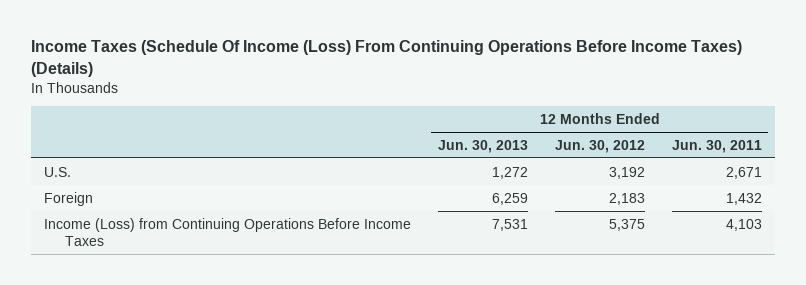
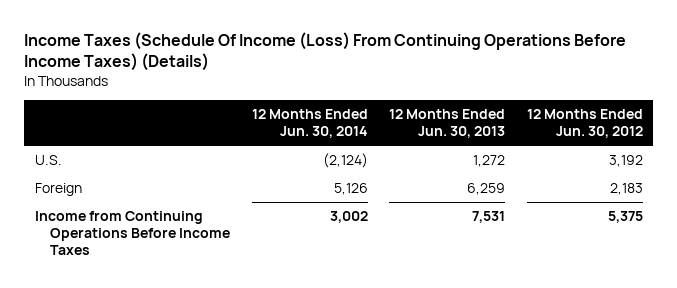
[671,139,762,153] Jun. 30, 2011 -> none
none -> [251,109,368,139] 12 Months Ended Jun. 30, 2014
[44,217,412,246] Income (Loss) from Continuing Operations Before Income Taxes -> [34,211,231,256] Income from Continuing Operations Before Income Taxes

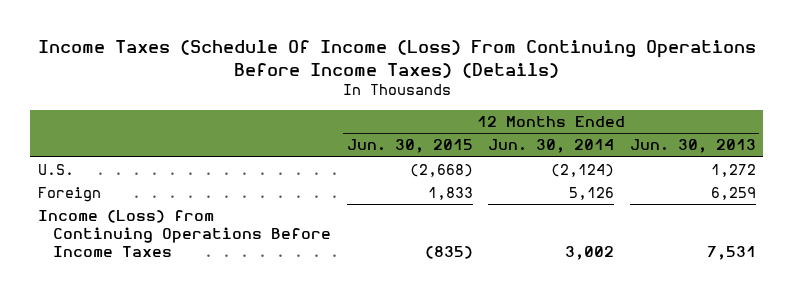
[526,109,643,139] 12 Months Ended Jun. 30, 2012 -> none
none -> [346,139,473,154] Jun. 30, 2015
[34,211,231,256] Income from Continuing Operations Before Income Taxes -> [38,210,332,257] Income (Loss) from Continuing Operations Before Income Taxes

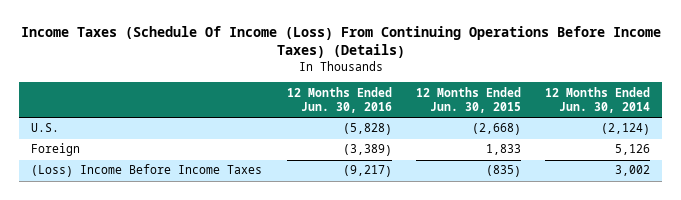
[629,139,756,154] Jun. 30, 2013 -> none
none -> [286,86,392,114] 12 Months Ended Jun. 30, 2016
[38,210,332,257] Income (Loss) from Continuing Operations Before Income Taxes -> [31,164,263,178] (Loss) Income Before Income Taxes

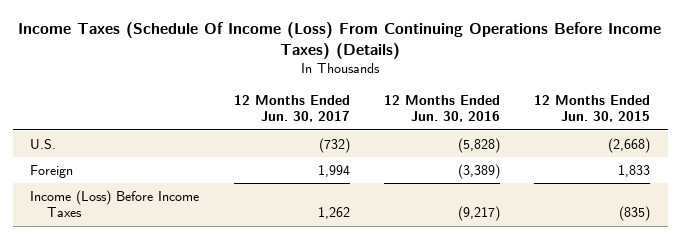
[545,86,651,114] 12 Months Ended Jun. 30, 2014 -> none
none -> [233,94,350,123] 12 Months Ended Jun. 30, 2017
[31,164,263,178] (Loss) Income Before Income Taxes -> [30,189,200,218] Income (Loss) Before Income Taxes

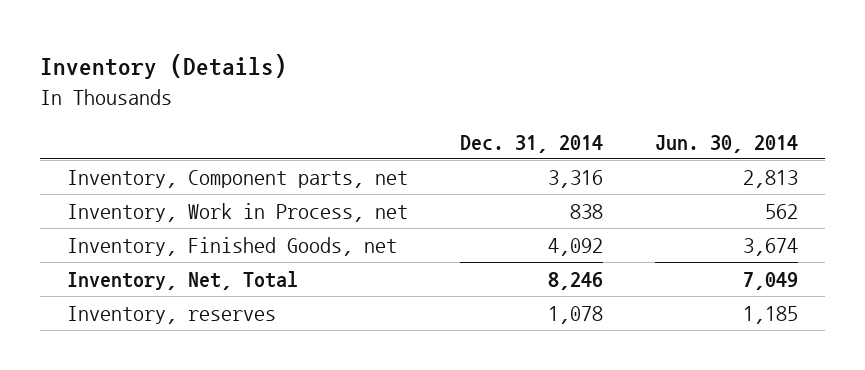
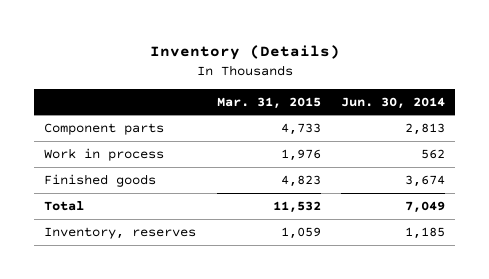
[460,135,604,154] Dec. 31, 2014 -> none
none -> [216,96,321,109] Mar. 31, 2015
[66,169,408,188] Inventory, Component parts, net -> [44,122,165,135] Component parts
[66,202,408,222] Inventory, Work in Process, net -> [44,147,165,161] Work in process
[66,236,397,256] Inventory, Finished Goods, net -> [44,173,157,187] Finished goods
[66,270,298,290] Inventory, Net, Total -> [44,200,85,211] Total

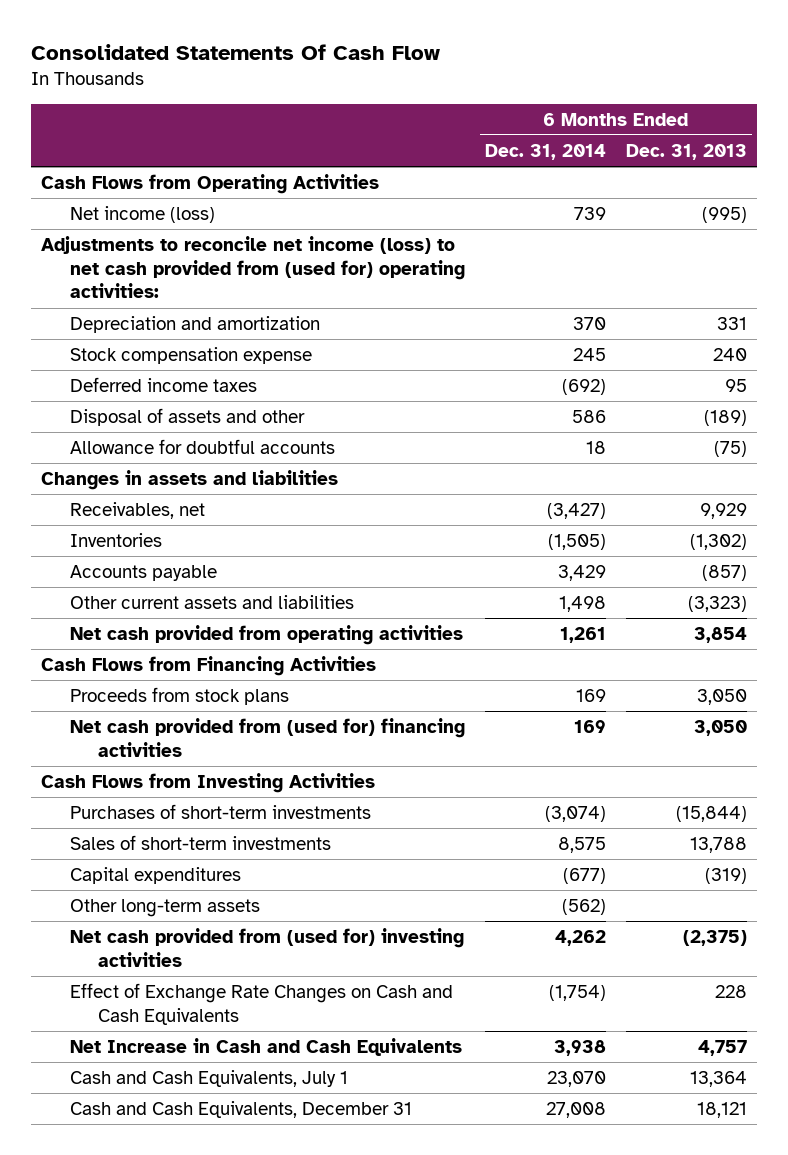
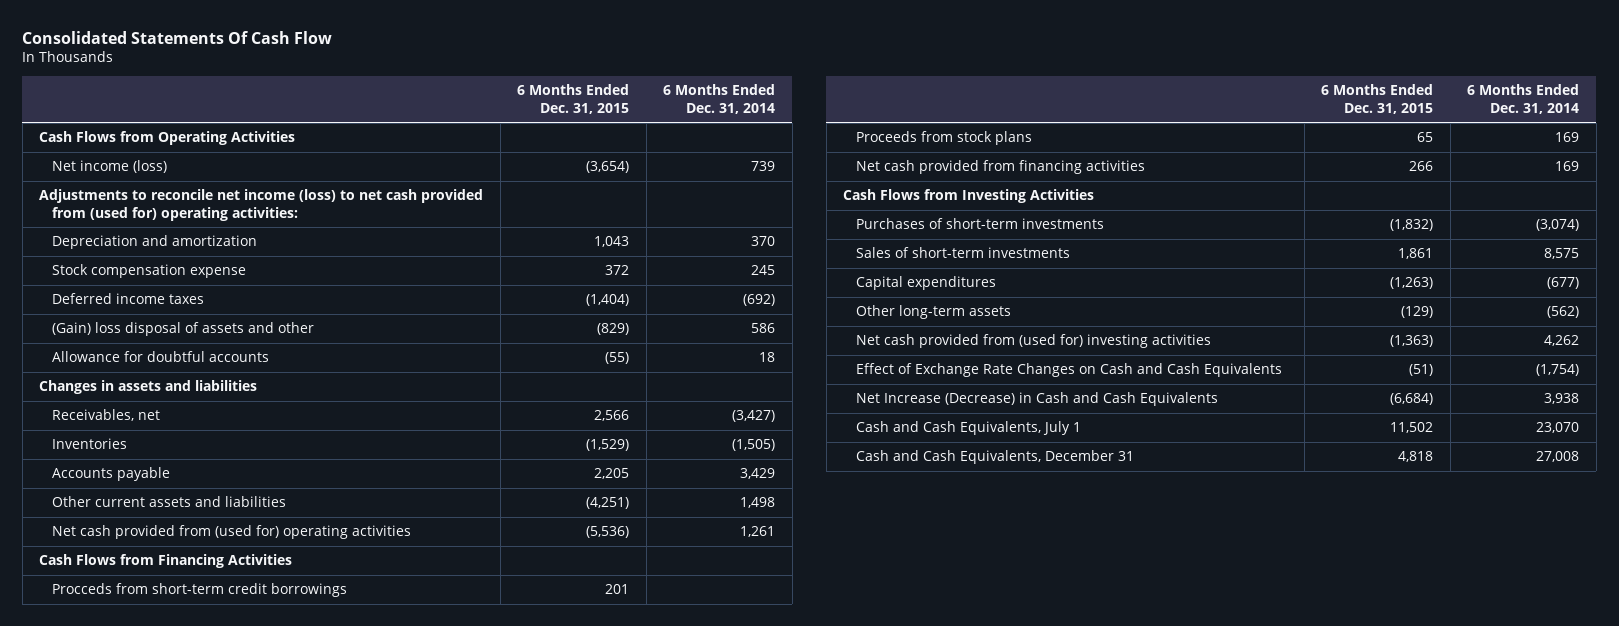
[626,143,748,160] Dec. 31, 2013 -> none
none -> [517,83,630,114] 6 Months Ended Dec. 31, 2015
[69,407,305,426] Disposal of assets and other -> [52,322,315,337] (Gain) loss disposal of assets and other
[69,624,463,645] Net cash provided from operating activities -> [52,525,412,540] Net cash provided from (used for) operating activities
none -> [52,583,348,598] Procceds from short-term credit borrowings
[69,717,465,757] Net cash provided from (used for) financing activities -> [856,160,1146,175] Net cash provided from financing activities
[69,1037,462,1056] Net Increase in Cash and Cash Equivalents -> [856,392,1219,407] Net Increase (Decrease) in Cash and Cash Equivalents

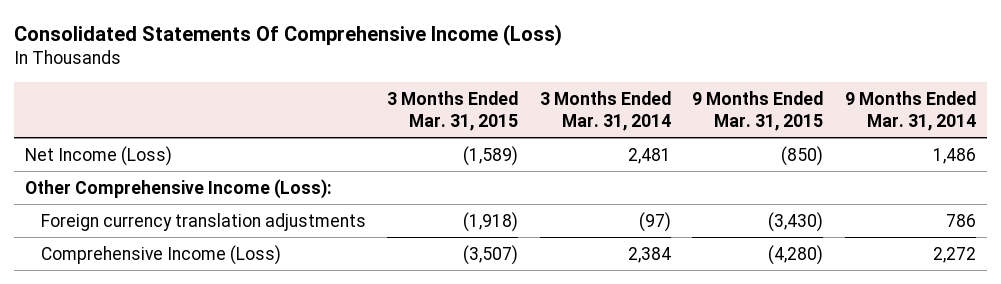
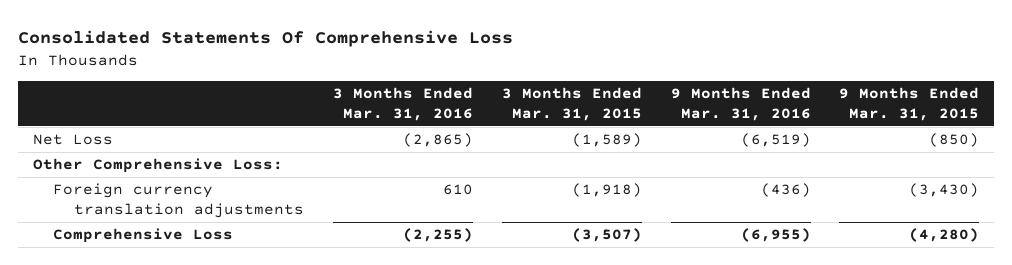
[14,24,563,47] Consolidated Statements Of Comprehensive Income (Loss) -> [18,30,514,48] Consolidated Statements Of Comprehensive Loss
[539,90,671,131] 3 Months Ended Mar. 31, 2014 -> none
[844,90,976,131] 9 Months Ended Mar. 31, 2014 -> none
none -> [332,86,473,121] 3 Months Ended Mar. 31, 2016
none -> [670,86,811,121] 9 Months Ended Mar. 31, 2016
[25,145,173,166] Net Income (Loss) -> [32,134,113,146] Net Loss
[25,178,333,199] Other Comprehensive Income (Loss): -> [32,158,283,174] Other Comprehensive Loss:
[40,244,281,265] Comprehensive Income (Loss) -> [53,228,234,244] Comprehensive Loss

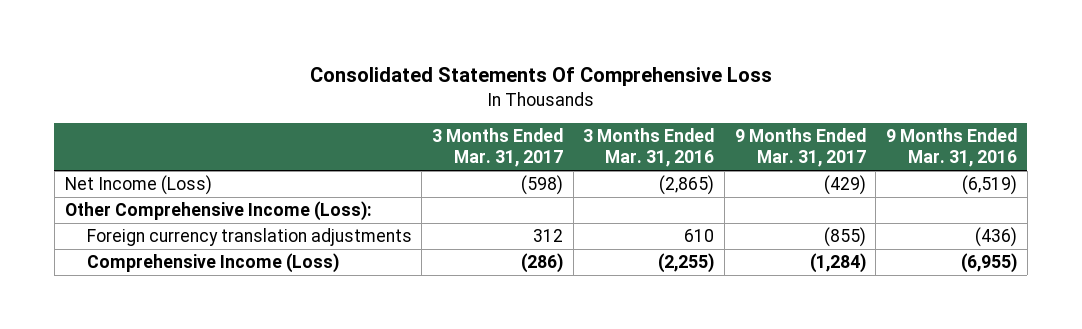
[501,86,642,121] 3 Months Ended Mar. 31, 2015 -> none
[839,86,980,121] 9 Months Ended Mar. 31, 2015 -> none
none -> [432,128,564,168] 3 Months Ended Mar. 31, 2017
none -> [734,128,866,168] 9 Months Ended Mar. 31, 2017
[32,134,113,146] Net Loss -> [64,175,212,196] Net Income (Loss)
[32,158,283,174] Other Comprehensive Loss: -> [64,201,372,222] Other Comprehensive Income (Loss):
[53,228,234,244] Comprehensive Loss -> [86,253,339,274] Comprehensive Income (Loss)

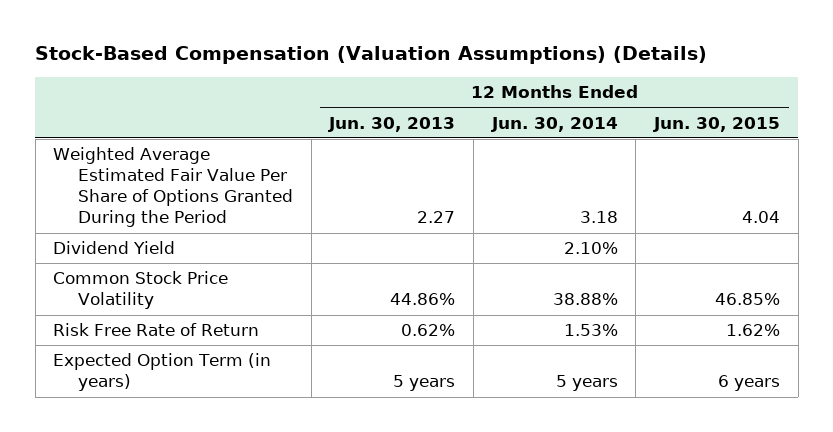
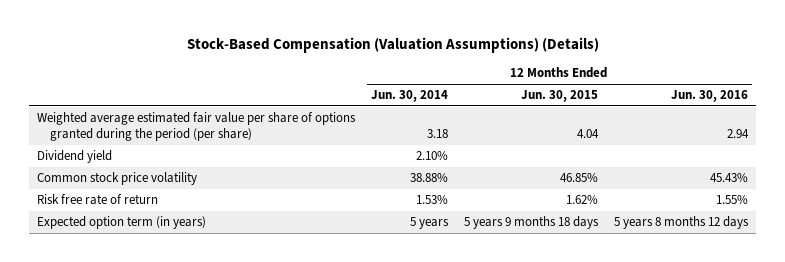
[328,116,456,132] Jun. 30, 2013 -> none
none -> [670,90,748,103] Jun. 30, 2016
[53,147,293,228] Weighted Average Estimated Fair Value Per Share of Options Granted During the Period -> [37,112,357,142] Weighted average estimated fair value per share of options granted during the period (per share)
[53,241,176,255] Dividend Yield -> [37,150,113,164] Dividend yield
[53,271,229,310] Common Stock Price Volatility -> [37,172,198,186] Common stock price volatility
[53,323,260,337] Risk Free Rate of Return -> [37,194,159,206] Risk free rate of return
[53,353,272,392] Expected Option Term (in years) -> [37,216,207,230] Expected option term (in years)
[718,375,781,392] 6 years -> [463,216,599,230] 5 years 9 months 18 days

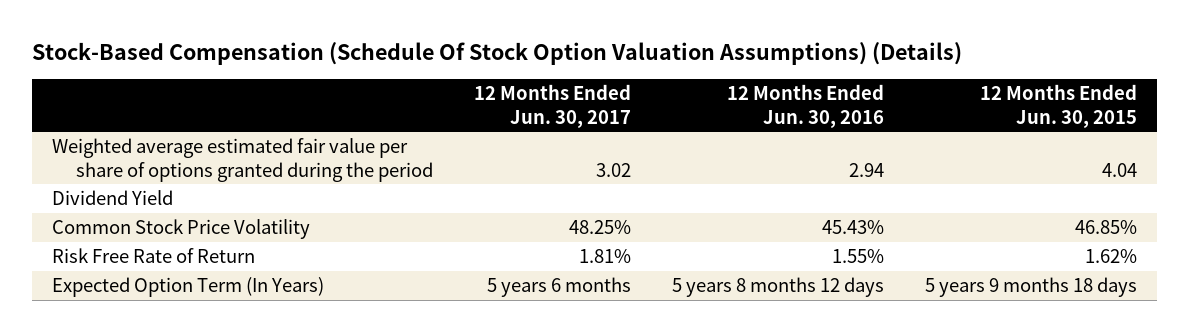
[186,37,599,54] Stock-Based Compensation (Valuation Assumptions) (Details) -> [31,42,962,66] Stock-Based Compensation (Schedule Of Stock Option Valuation Assumptions) (Details)
[371,90,449,103] Jun. 30, 2014 -> none
none -> [474,84,632,128] 12 Months Ended Jun. 30, 2017
[37,112,357,142] Weighted average estimated fair value per share of options granted during the period (per share) -> [52,138,434,182] Weighted average estimated fair value per share of options granted during the period
[37,150,113,164] Dividend yield -> [52,190,174,206] Dividend Yield
[37,172,198,186] Common stock price volatility -> [52,219,311,240] Common Stock Price Volatility
[37,194,159,206] Risk free rate of return -> [52,248,256,264] Risk Free Rate of Return
[37,216,207,230] Expected option term (in years) -> [52,277,325,298] Expected Option Term (In Years)

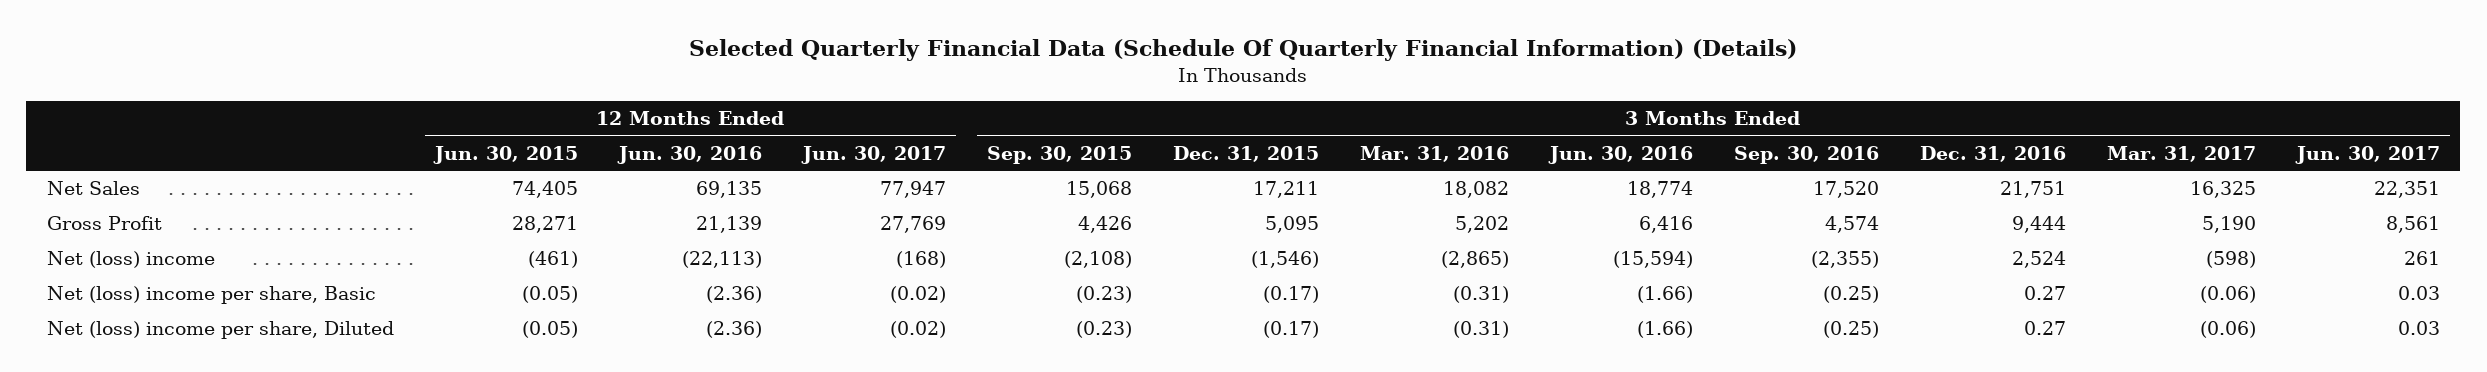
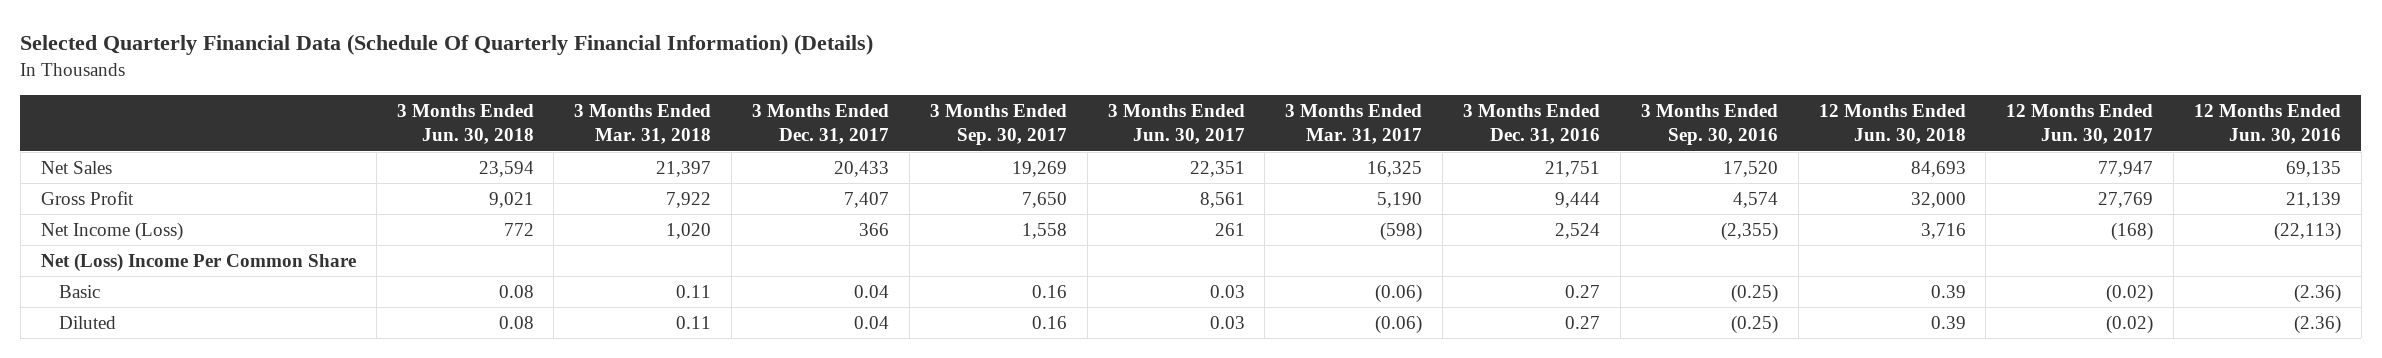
[432,145,578,164] Jun. 30, 2015 -> none
[986,145,1132,164] Sep. 30, 2015 -> none
[1172,145,1319,162] Dec. 31, 2015 -> none
[1359,145,1509,162] Mar. 31, 2016 -> none
[1547,145,1693,164] Jun. 30, 2016 -> none
none -> [396,103,534,145] 3 Months Ended Jun. 30, 2018
none -> [574,103,712,145] 3 Months Ended Mar. 31, 2018
none -> [752,103,890,145] 3 Months Ended Dec. 31, 2017
none -> [929,103,1067,146] 3 Months Ended Sep. 30, 2017
none -> [1818,103,1966,145] 12 Months Ended Jun. 30, 2018
[46,251,215,269] Net (loss) income -> [40,221,183,241] Net Income (Loss)
none -> [40,252,356,272] Net (Loss) Income Per Common Share
[46,286,376,305] Net (loss) income per share, Basic -> [58,284,100,298] Basic
[46,321,394,340] Net (loss) income per share, Diluted -> [58,315,116,329] Diluted

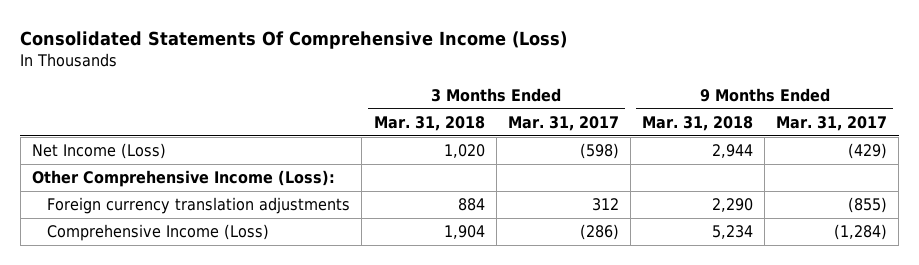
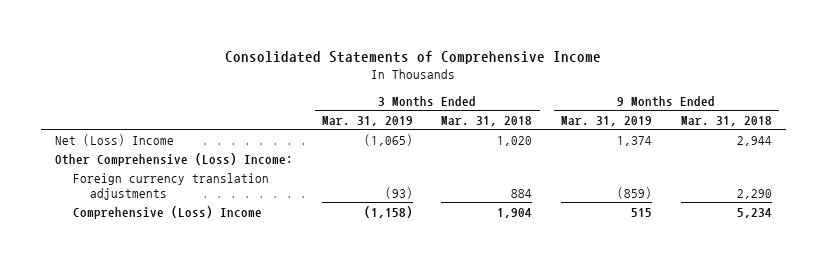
[20,30,568,49] Consolidated Statements Of Comprehensive Income (Loss) -> [225,50,602,64] Consolidated Statements of Comprehensive Income
[507,116,619,132] Mar. 31, 2017 -> none
[776,116,888,132] Mar. 31, 2017 -> none
none -> [321,115,413,126] Mar. 31, 2019
none -> [561,115,653,126] Mar. 31, 2019
[31,143,166,160] Net Income (Loss) -> [55,133,175,146] Net (Loss) Income
[31,170,335,188] Other Comprehensive Income (Loss): -> [55,152,294,166] Other Comprehensive (Loss) Income:
[47,224,270,242] Comprehensive Income (Loss) -> [72,205,262,219] Comprehensive (Loss) Income

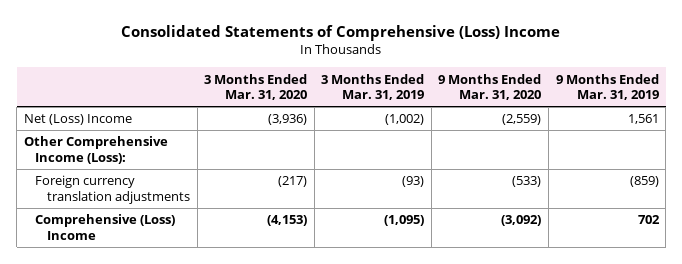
[225,50,602,64] Consolidated Statements of Comprehensive Income -> [121,24,561,41] Consolidated Statements of Comprehensive (Loss) Income
[441,115,533,126] Mar. 31, 2018 -> none
[680,115,772,126] Mar. 31, 2018 -> none
none -> [204,73,308,100] 3 Months Ended Mar. 31, 2020
none -> [438,73,542,100] 9 Months Ended Mar. 31, 2020
[363,133,413,146] (1,065) -> [385,114,425,126] (1,002)
[617,135,653,146] 1,374 -> [627,114,659,125] 1,561
[55,152,294,166] Other Comprehensive (Loss) Income: -> [23,136,168,164] Other Comprehensive Income (Loss):
[363,205,413,218] (1,158) -> [384,215,425,227] (1,095)
[631,207,653,217] 515 -> [637,215,660,225] 702

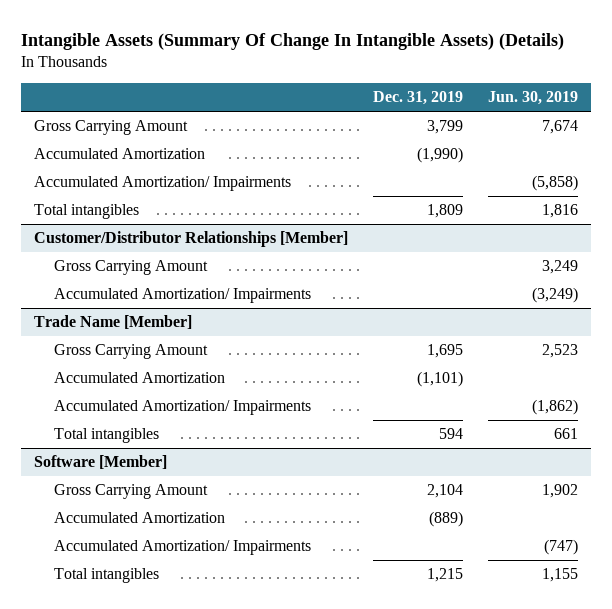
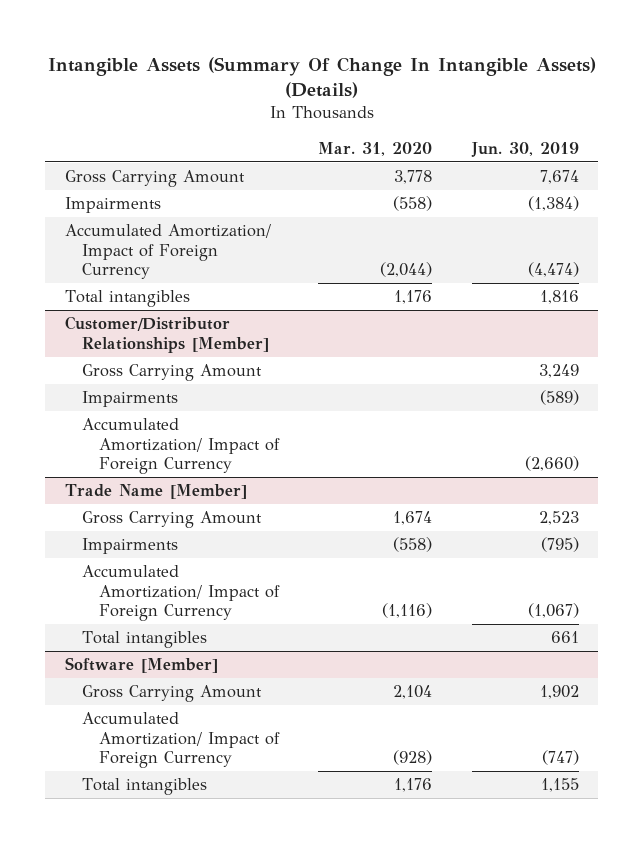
[372,91,463,106] Dec. 31, 2019 -> none
none -> [318,142,433,157] Mar. 31, 2020
[33,148,205,160] Accumulated Amortization -> none
[33,176,291,192] Accumulated Amortization/ Impairments -> none
none -> [65,197,162,214] Impairments
none -> [65,224,272,280] Accumulated Amortization/ Impact of Foreign Currency
[53,288,311,304] Accumulated Amortization/ Impairments -> none
none -> [82,391,179,408] Impairments
none -> [82,418,281,475] Accumulated Amortization/ Impact of Foreign Currency
[53,372,225,384] Accumulated Amortization -> none
[53,400,311,416] Accumulated Amortization/ Impairments -> none
none -> [82,538,179,555] Impairments
none -> [82,565,281,622] Accumulated Amortization/ Impact of Foreign Currency
[53,512,225,524] Accumulated Amortization -> none
[53,540,311,556] Accumulated Amortization/ Impairments -> [82,712,281,769] Accumulated Amortization/ Impact of Foreign Currency

